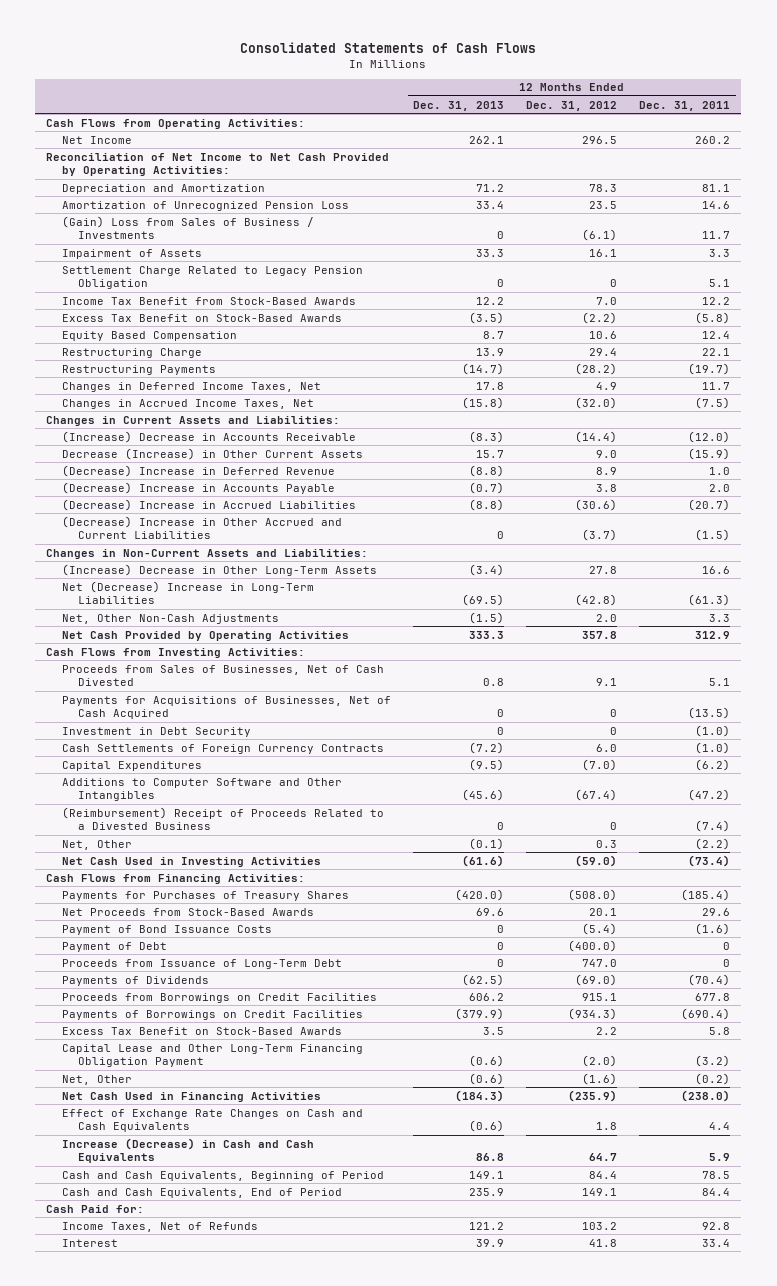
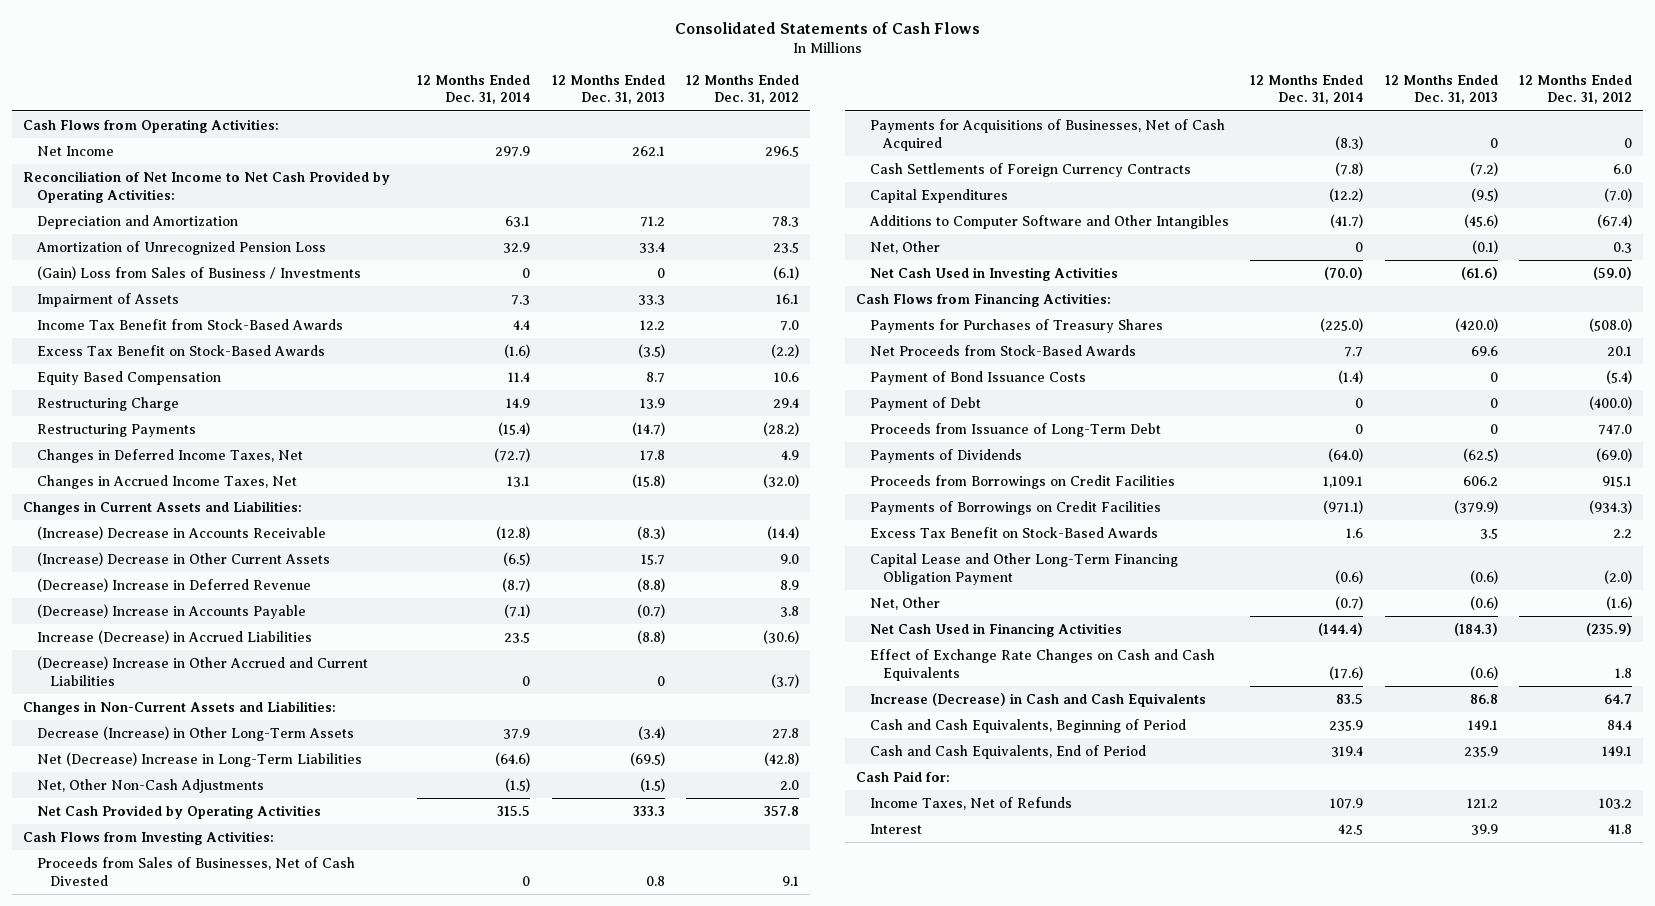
[639,100,731,111] Dec. 31, 2011 -> none
none -> [417,74,531,105] 12 Months Ended Dec. 31, 2014
[62,265,364,290] Settlement Charge Related to Legacy Pension Obligation -> none
[62,447,364,460] Decrease (Increase) in Other Current Assets -> [36,552,330,567] (Increase) Decrease in Other Current Assets
[62,498,357,511] (Decrease) Increase in Accrued Liabilities -> [36,630,312,645] Increase (Decrease) in Accrued Liabilities
[62,563,378,576] (Increase) Decrease in Other Long-Term Assets -> [36,726,354,742] Decrease (Increase) in Other Long-Term Assets
[62,726,252,737] Investment in Debt Security -> none
[62,806,385,831] (Reimbursement) Receipt of Proceeds Related to a Divested Business -> none

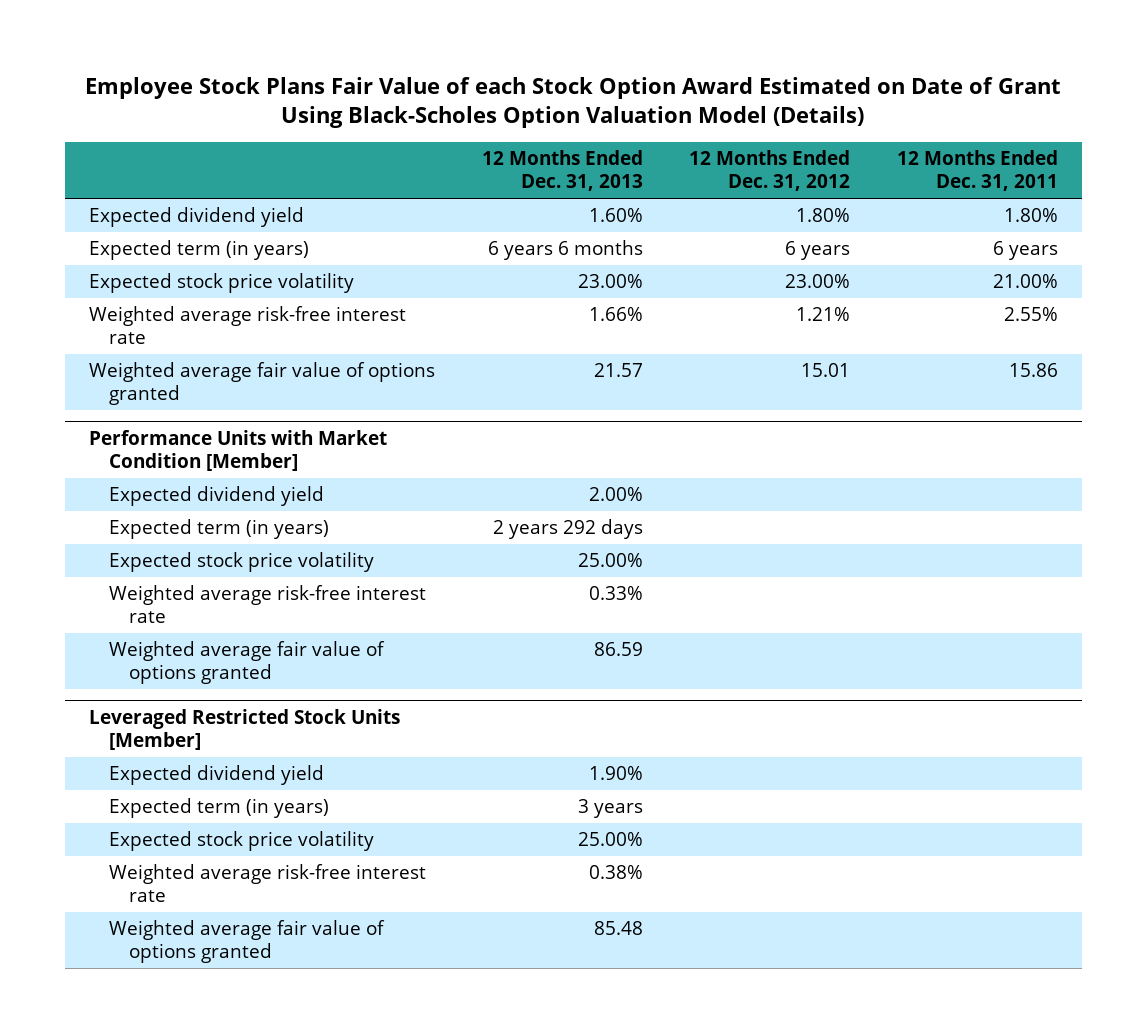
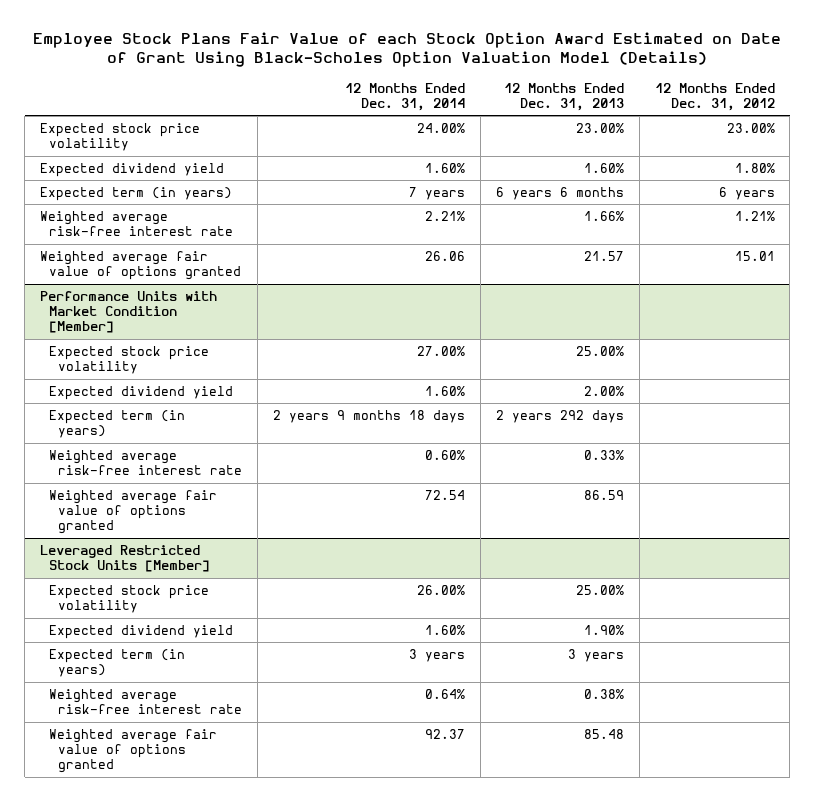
[897,150,1059,192] 12 Months Ended Dec. 31, 2011 -> none
none -> [344,82,465,112] 12 Months Ended Dec. 31, 2014
[88,273,354,294] Expected stock price volatility -> [40,122,201,152] Expected stock price volatility
[108,552,374,573] Expected stock price volatility -> [49,345,210,375] Expected stock price volatility
[108,831,374,852] Expected stock price volatility -> [49,584,210,614] Expected stock price volatility

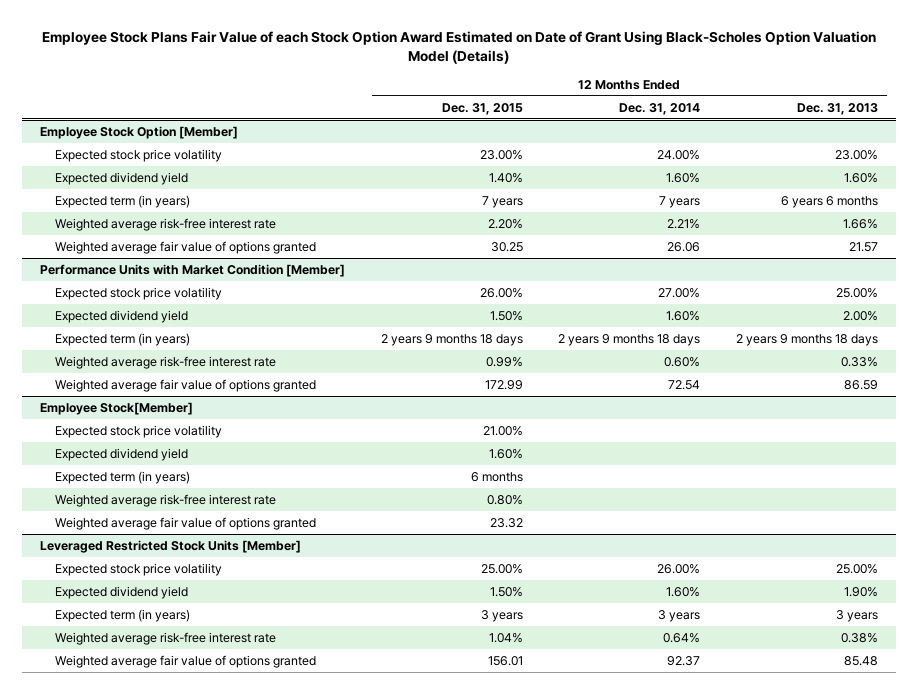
[654,82,775,112] 12 Months Ended Dec. 31, 2012 -> none
none -> [441,102,523,115] Dec. 31, 2015
none -> [40,125,239,139] Employee Stock Option [Member]
[495,409,624,423] 2 years 292 days -> [735,333,878,346] 2 years 9 months 18 days
none -> [40,401,194,415] Employee Stock[Member]
none -> [54,424,222,438] Expected stock price volatility
none -> [54,447,188,461] Expected dividend yield
none -> [54,470,190,484] Expected term (in years)
none -> [54,493,276,507] Weighted average risk-free interest rate
none -> [54,516,316,530] Weighted average fair value of options granted

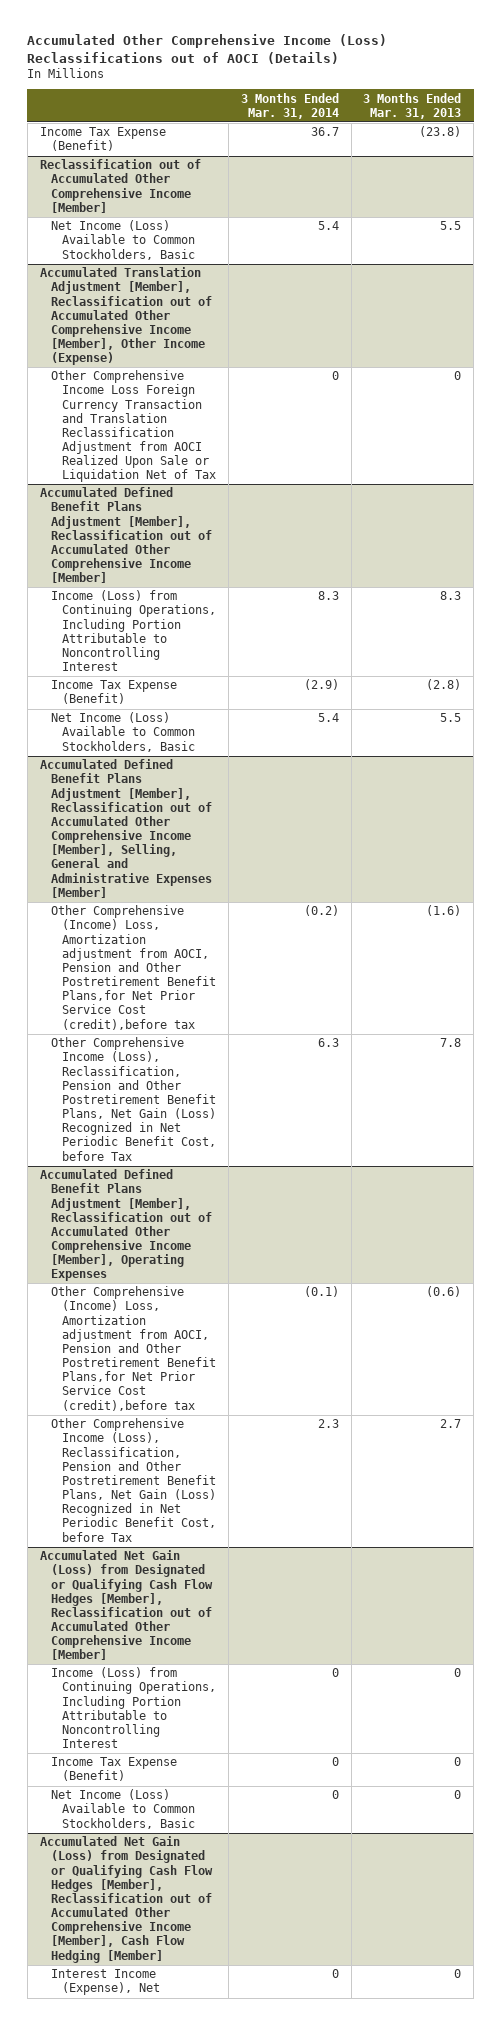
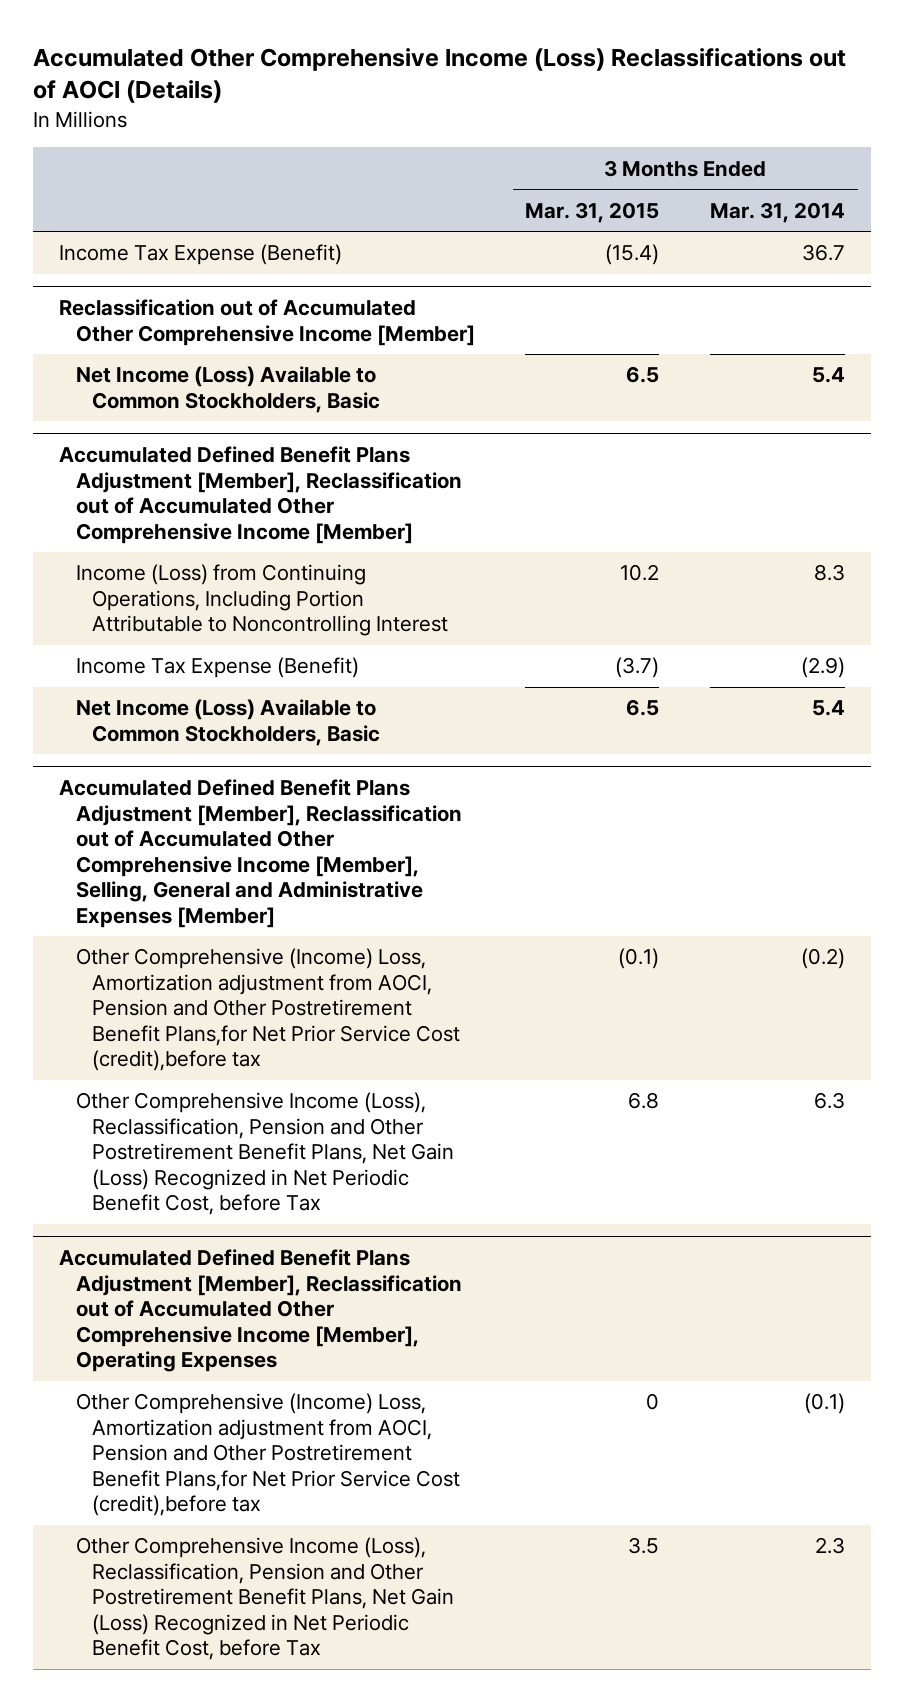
[363,92,462,119] 3 Months Ended Mar. 31, 2013 -> none
none -> [525,201,660,223] Mar. 31, 2015
[39,267,212,366] Accumulated Translation Adjustment [Member], Reclassification out of Accumulated Other Comprehensive Income [Member], Other Income (Expense) -> none
[50,370,217,483] Other Comprehensive Income Loss Foreign Currency Transaction and Translation Reclassification Adjustment from AOCI Realized Upon Sale or Liquidation Net of Tax -> none
[39,1550,213,1661] Accumulated Net Gain (Loss) from Designated or Qualifying Cash Flow Hedges [Member], Reclassification out of Accumulated Other Comprehensive Income [Member] -> none
[50,1667,217,1749] Income (Loss) from Continuing Operations, Including Portion Attributable to Noncontrolling Interest -> none
[50,1757,177,1782] Income Tax Expense (Benefit) -> none
[50,1789,196,1829] Net Income (Loss) Available to Common Stockholders, Basic -> none
[39,1836,213,1963] Accumulated Net Gain (Loss) from Designated or Qualifying Cash Flow Hedges [Member], Reclassification out of Accumulated Other Comprehensive Income [Member], Cash Flow Hedging [Member] -> none
[50,1969,161,1996] Interest Income (Expense), Net -> none

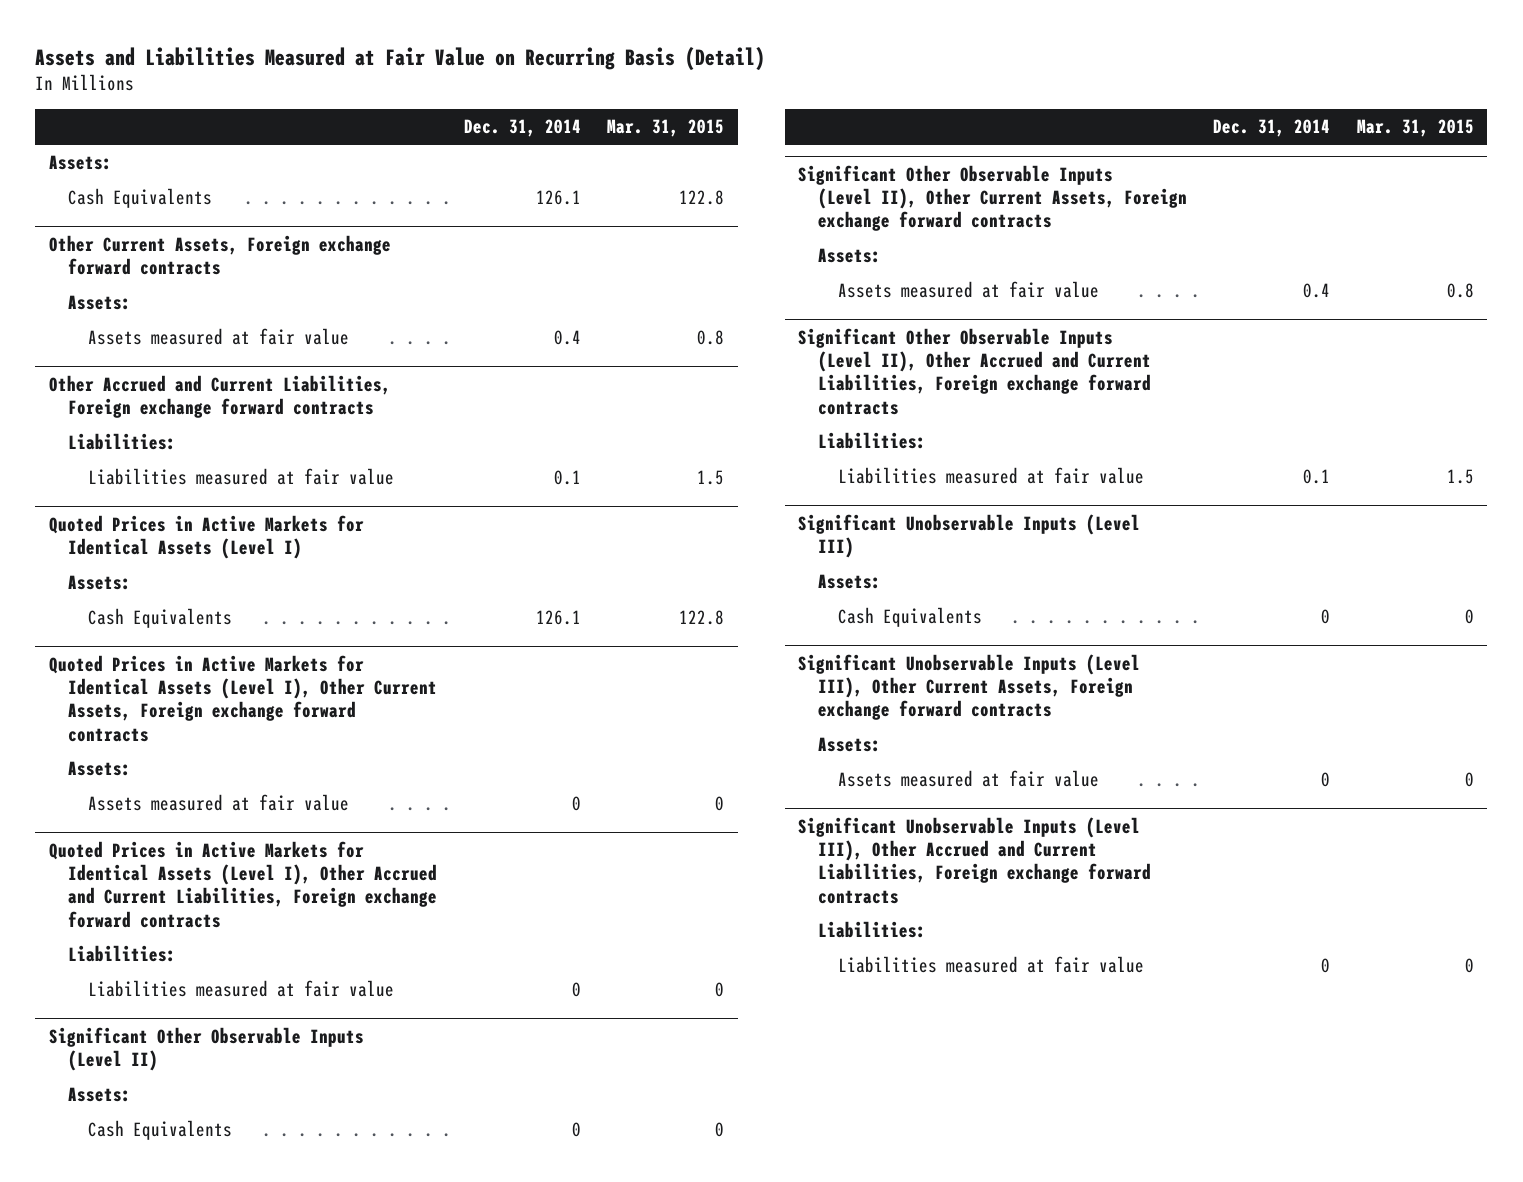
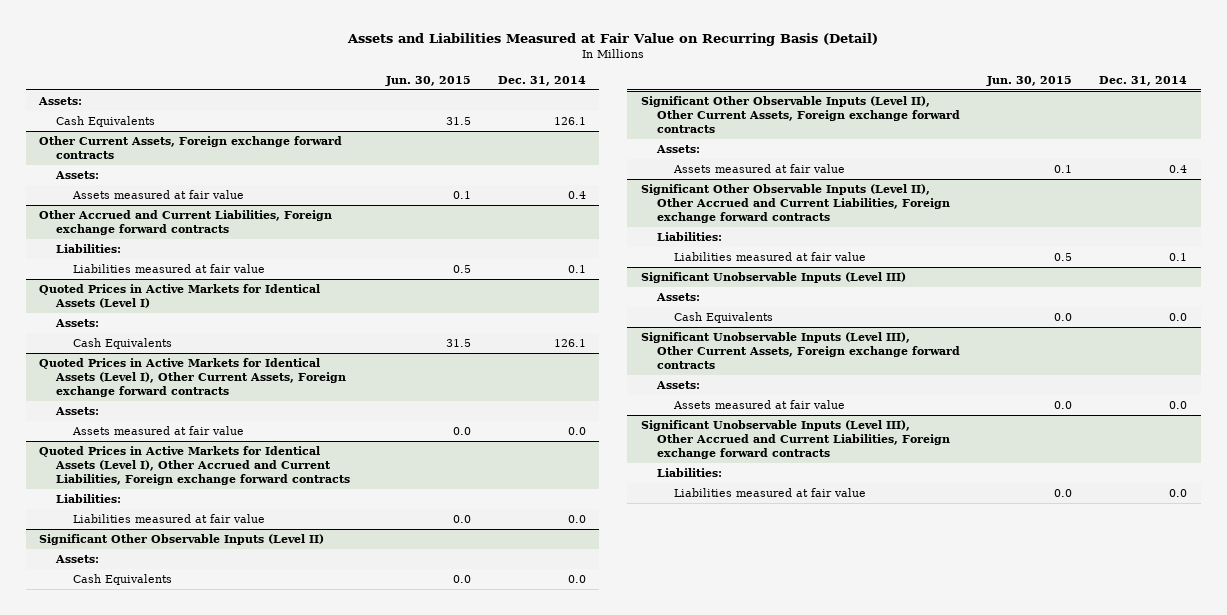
[607,119,725,138] Mar. 31, 2015 -> none
none -> [385,75,472,86] Jun. 30, 2015
[571,796,581,812] 0 -> [568,427,587,436] 0.0
[571,982,581,998] 0 -> [568,515,587,524] 0.0
[571,1122,581,1138] 0 -> [568,575,587,584] 0.0
[1321,609,1331,625] 0 -> [1169,313,1188,322] 0.0
[1321,772,1331,788] 0 -> [1169,401,1188,410] 0.0
[1321,958,1331,974] 0 -> [1169,489,1188,498] 0.0

